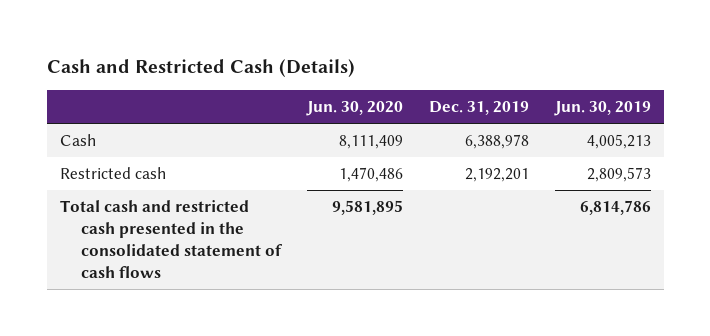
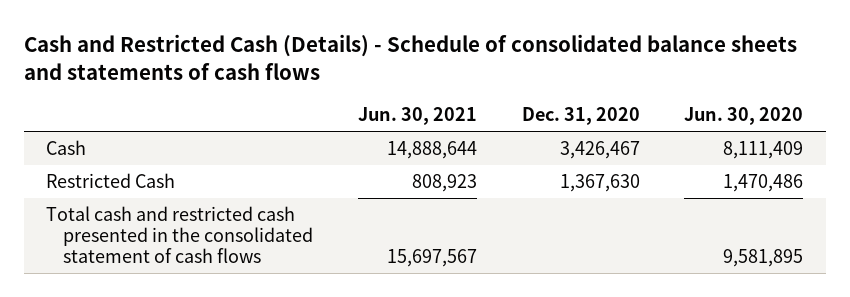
[46,58,355,77] Cash and Restricted Cash (Details) -> [24,33,798,80] Cash and Restricted Cash (Details) - Schedule of consolidated balance sheets and statements of cash flows
[428,101,529,116] Dec. 31, 2019 -> none
[553,101,651,117] Jun. 30, 2019 -> none
none -> [357,106,477,125] Jun. 30, 2021
none -> [521,106,640,125] Dec. 31, 2020
[59,167,166,180] Restricted cash -> [46,173,176,189] Restricted Cash

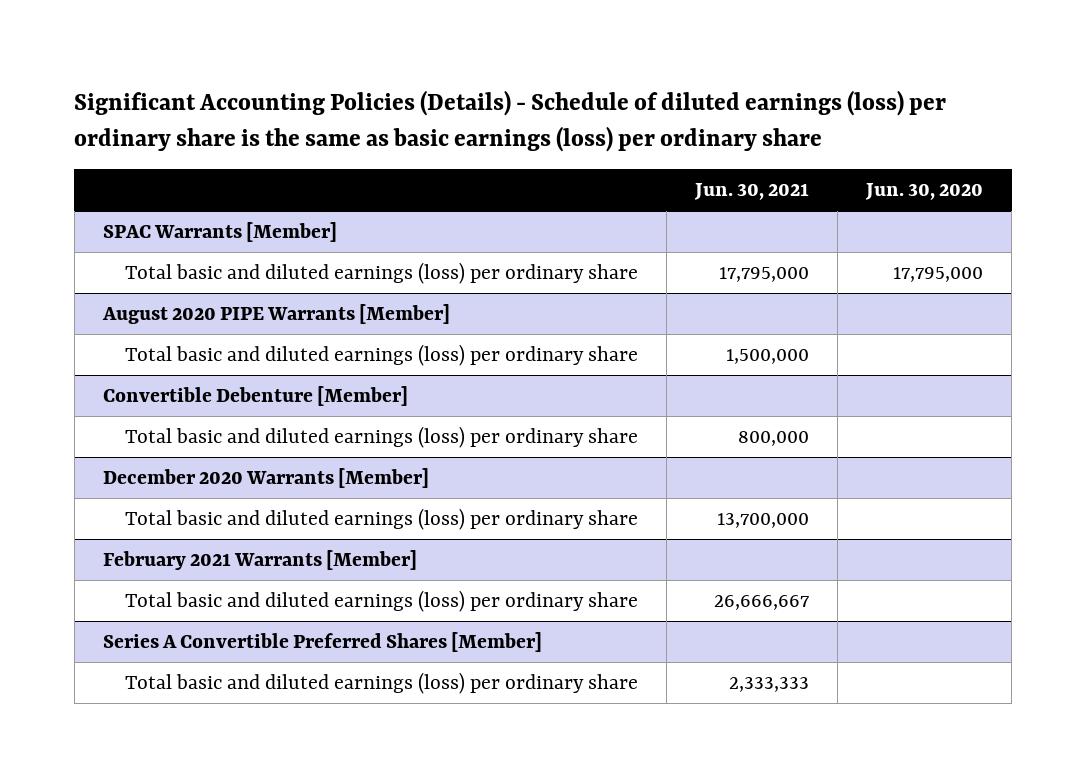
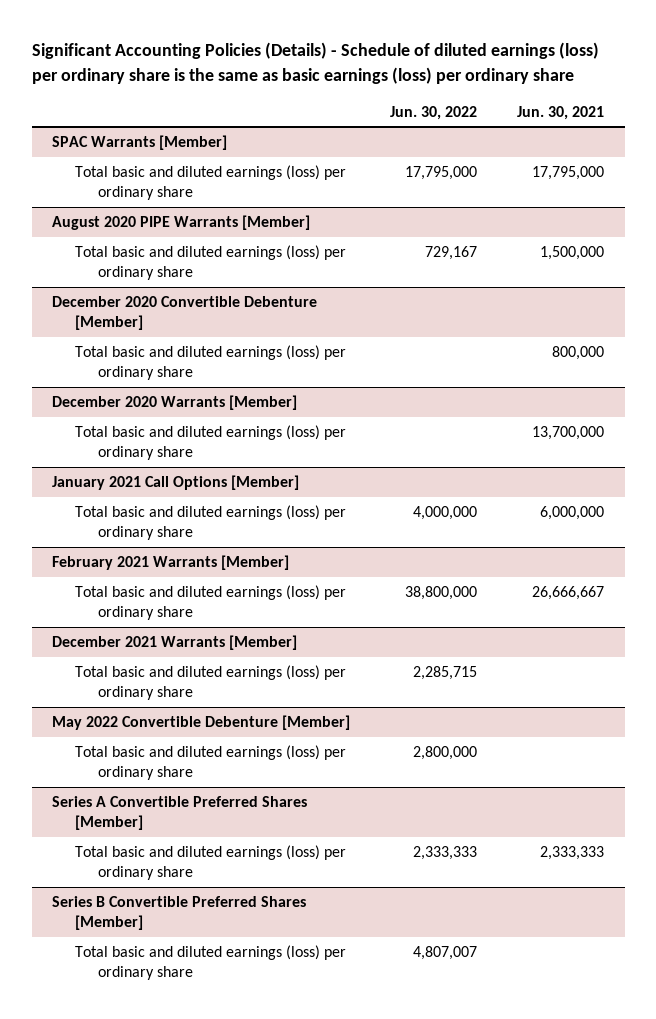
[865,183,984,201] Jun. 30, 2020 -> none
none -> [390,105,478,120] Jun. 30, 2022
[103,386,409,407] Convertible Debenture [Member] -> [51,295,317,331] December 2020 Convertible Debenture [Member]
none -> [51,474,299,490] January 2021 Call Options [Member]
none -> [74,504,346,541] Total basic and diluted earnings (loss) per ordinary share
none -> [51,634,297,650] December 2021 Warrants [Member]
none -> [74,664,346,701] Total basic and diluted earnings (loss) per ordinary share
none -> [51,714,350,730] May 2022 Convertible Debenture [Member]
none -> [74,744,346,781] Total basic and diluted earnings (loss) per ordinary share
none -> [51,895,306,931] Series B Convertible Preferred Shares [Member]
none -> [74,944,346,981] Total basic and diluted earnings (loss) per ordinary share

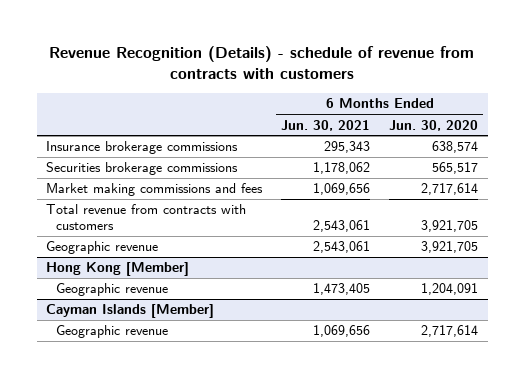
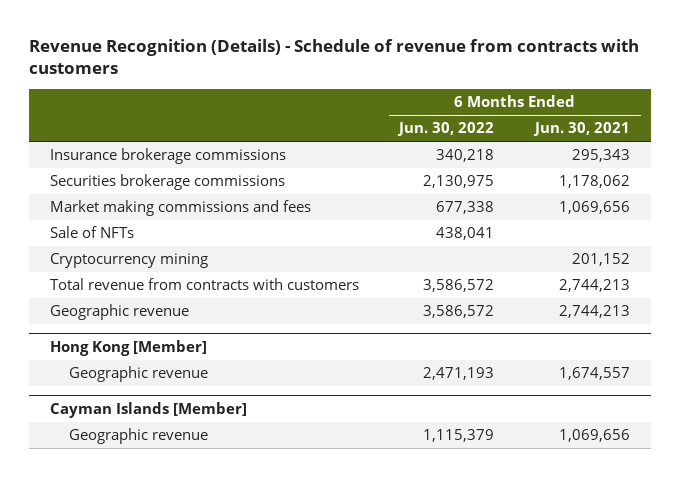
[49,45,475,80] Revenue Recognition (Details) - schedule of revenue from contracts with customers -> [29,38,640,75] Revenue Recognition (Details) - Schedule of revenue from contracts with customers
[389,119,479,131] Jun. 30, 2020 -> none
none -> [397,122,495,137] Jun. 30, 2022
none -> [49,226,134,239] Sale of NFTs
none -> [49,253,208,269] Cryptocurrency mining
[313,220,371,233] 2,543,061 -> [559,279,631,293] 2,744,213
[313,241,371,254] 2,543,061 -> [559,305,631,319] 2,744,213
[313,283,371,296] 1,473,405 -> [559,367,631,381] 1,674,557

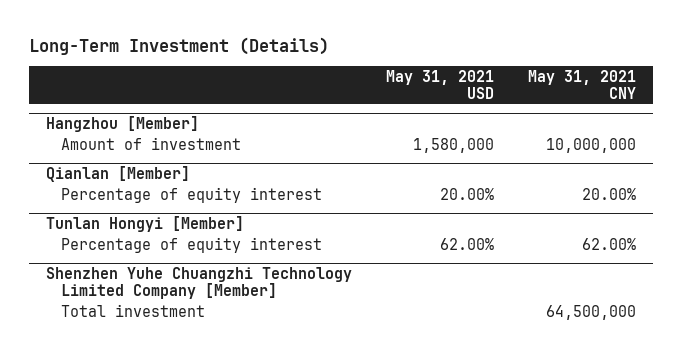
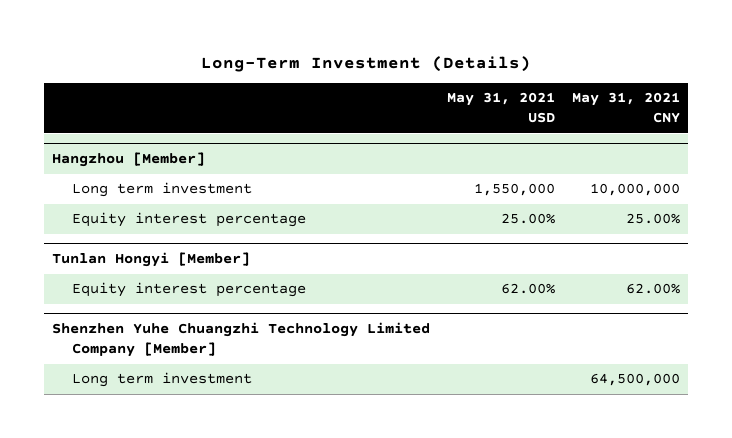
[61,136,242,150] Amount of investment -> none
[46,166,191,183] Qianlan [Member] -> none
none -> [71,182,252,198] Long term investment
[61,186,323,203] Percentage of equity interest -> [71,212,306,228] Equity interest percentage
[440,187,495,200] 20.00% -> [500,213,555,225] 25.00%
[582,187,637,200] 20.00% -> [625,213,680,225] 25.00%
[61,236,323,253] Percentage of equity interest -> [71,282,306,298] Equity interest percentage
[61,303,206,317] Total investment -> [71,372,252,388] Long term investment

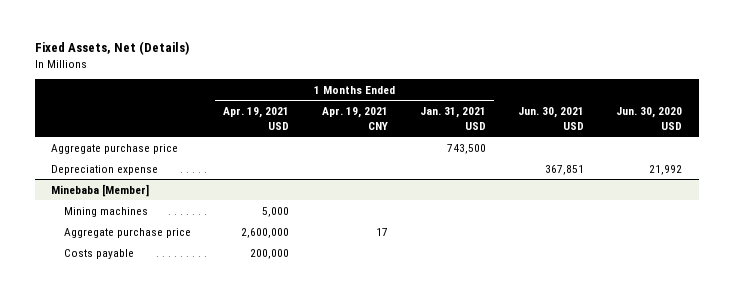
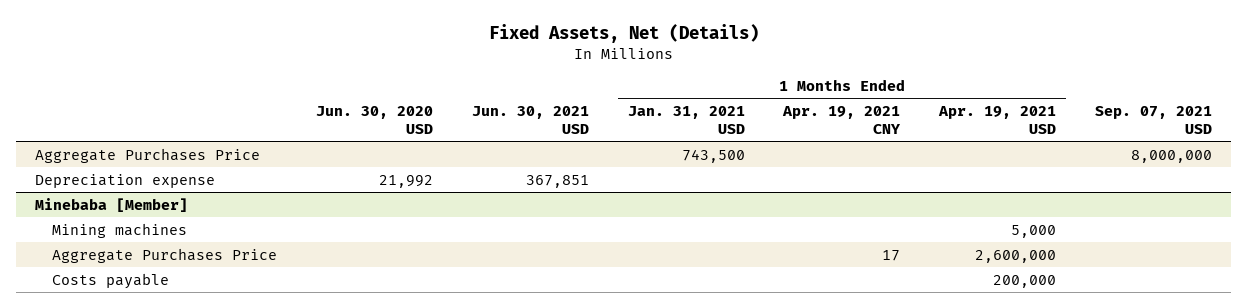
none -> [1094,106,1212,134] Sep. 07, 2021 USD
[51,143,179,154] Aggregate purchase price -> [35,147,261,163] Aggregate Purchases Price
[64,227,192,238] Aggregate purchase price -> [52,247,278,263] Aggregate Purchases Price

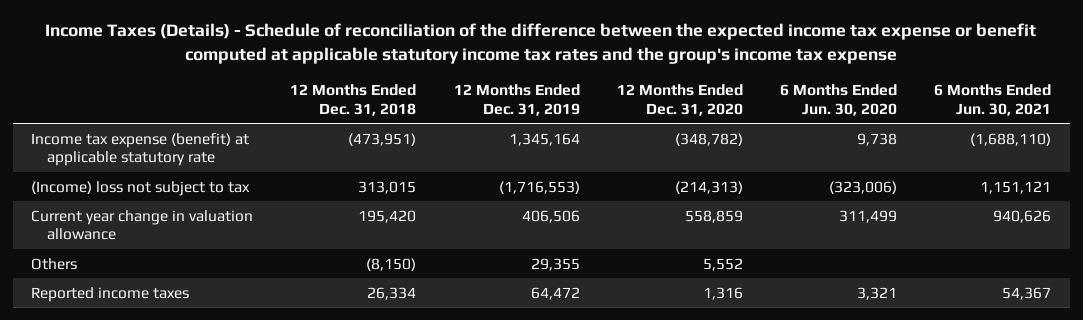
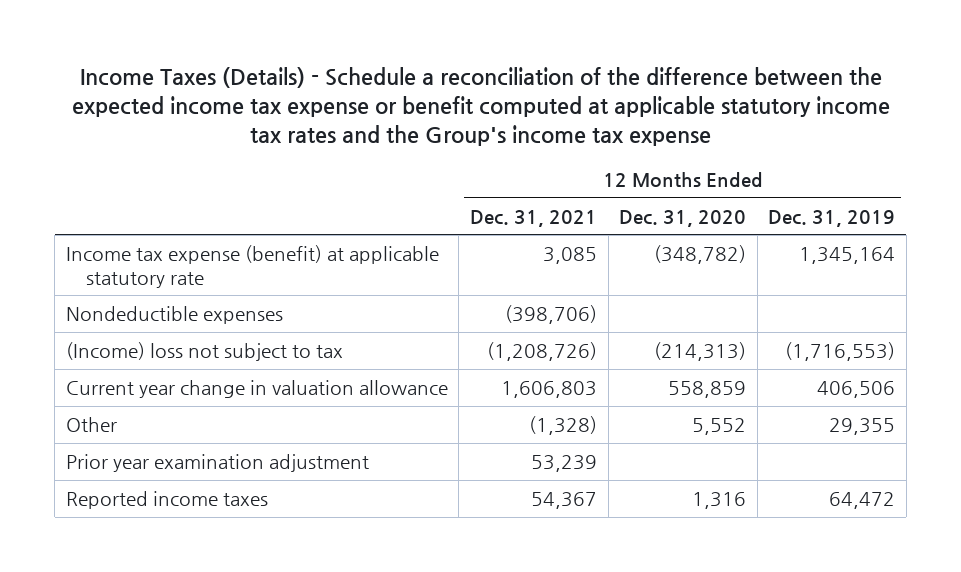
[45,23,1037,64] Income Taxes (Details) - Schedule of reconciliation of the difference between the expected income tax expense or benefit computed at applicable statutory income tax rates and the group's income tax expense -> [71,66,890,147] Income Taxes (Details) - Schedule a reconciliation of the difference between the expected income tax expense or benefit computed at applicable statutory income tax rates and the Group's income tax expense
[290,83,417,116] 12 Months Ended Dec. 31, 2018 -> none
[780,83,898,116] 6 Months Ended Jun. 30, 2020 -> none
[934,83,1052,116] 6 Months Ended Jun. 30, 2021 -> none
none -> [469,209,597,227] Dec. 31, 2021
none -> [65,305,283,324] Nondeductible expenses
[31,257,78,270] Others -> [65,416,117,432] Other
none -> [65,453,369,472] Prior year examination adjustment

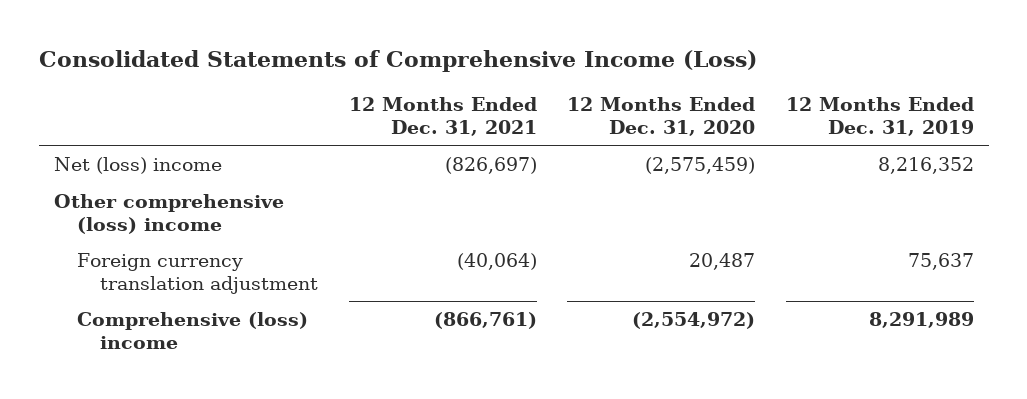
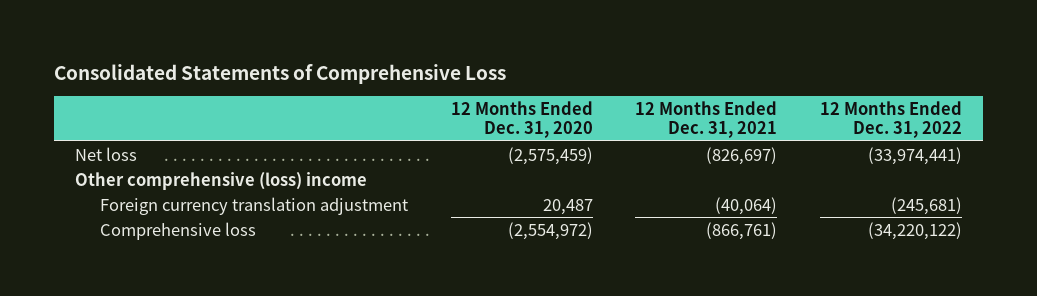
[38,50,757,73] Consolidated Statements of Comprehensive Income (Loss) -> [54,63,507,84] Consolidated Statements of Comprehensive Loss
[785,96,974,136] 12 Months Ended Dec. 31, 2019 -> none
none -> [819,100,962,139] 12 Months Ended Dec. 31, 2022
[53,156,222,174] Net (loss) income -> [75,146,138,161] Net loss
[77,311,309,349] Comprehensive (loss) income -> [100,221,257,240] Comprehensive loss

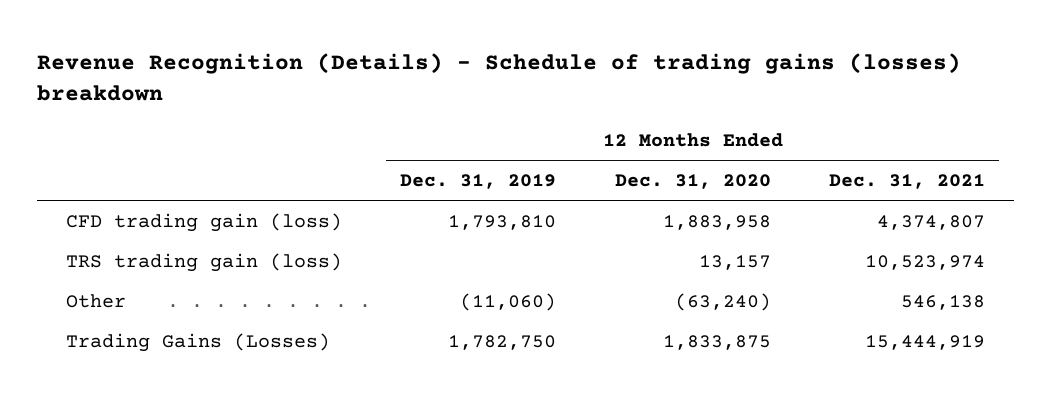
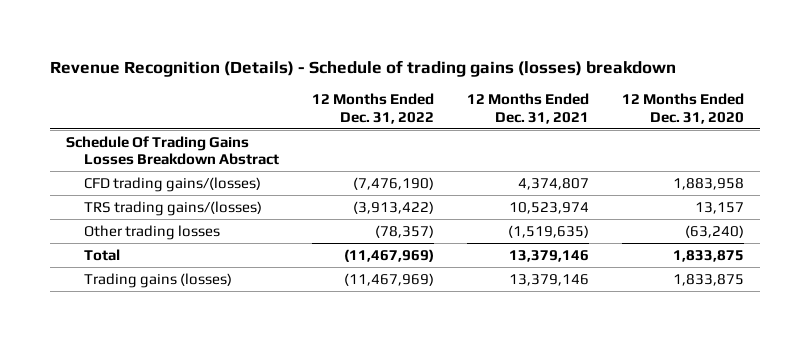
[400,174,557,190] Dec. 31, 2019 -> none
none -> [311,93,434,124] 12 Months Ended Dec. 31, 2022
[66,293,127,308] Other -> none
none -> [66,135,279,166] Schedule Of Trading Gains Losses Breakdown Abstract
[66,212,343,232] CFD trading gain (loss) -> [83,176,261,192] CFD trading gains/(losses)
[66,252,343,272] TRS trading gain (loss) -> [83,200,262,216] TRS trading gains/(losses)
none -> [83,224,220,240] Other trading losses
none -> [83,248,120,261] Total
[66,332,331,352] Trading Gains (Losses) -> [83,272,232,288] Trading gains (losses)
[864,334,985,350] 15,444,919 -> [508,273,589,286] 13,379,146

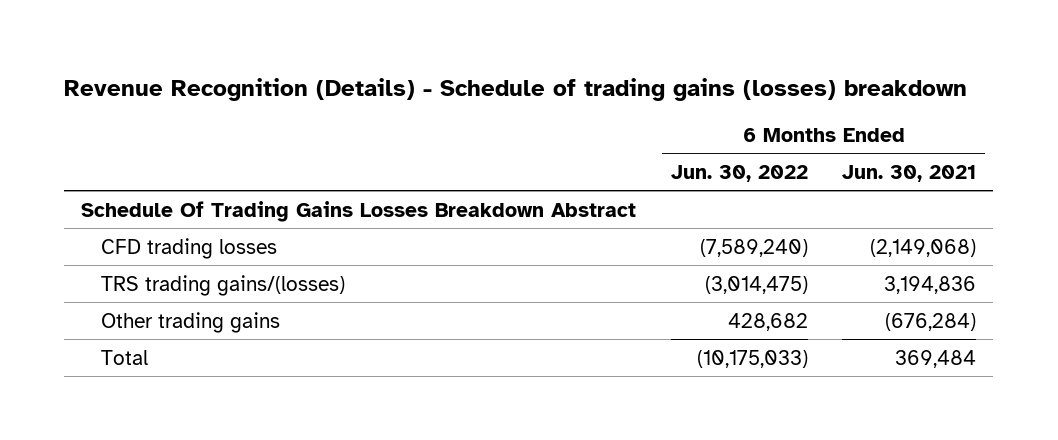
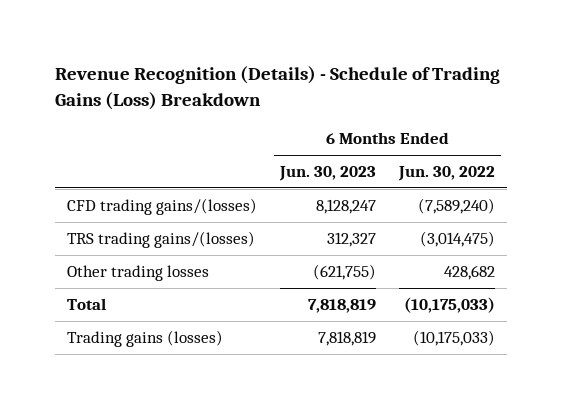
[64,77,968,101] Revenue Recognition (Details) - Schedule of trading gains (losses) breakdown -> [54,66,500,110] Revenue Recognition (Details) - Schedule of Trading Gains (Loss) Breakdown
[842,164,977,182] Jun. 30, 2021 -> none
none -> [278,165,376,181] Jun. 30, 2023
[81,200,637,222] Schedule Of Trading Gains Losses Breakdown Abstract -> none
[101,237,278,259] CFD trading losses -> [66,197,257,215] CFD trading gains/(losses)
[101,311,281,333] Other trading gains -> [66,264,209,281] Other trading losses
none -> [66,329,223,347] Trading gains (losses)

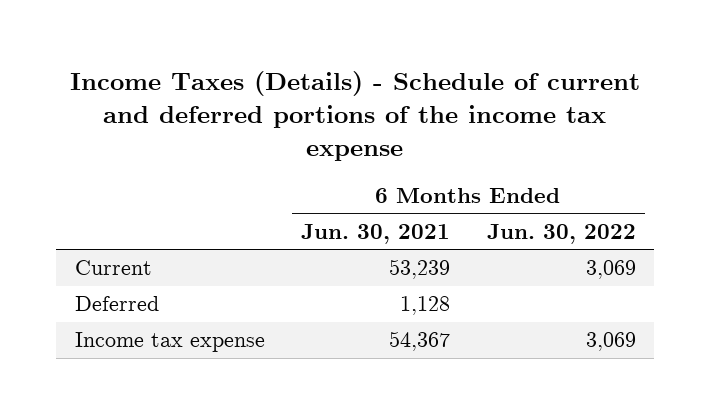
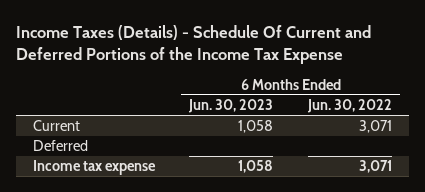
[70,70,641,162] Income Taxes (Details) - Schedule of current and deferred portions of the income tax expense -> [15,25,371,65] Income Taxes (Details) - Schedule Of Current and Deferred Portions of the Income Tax Expense
[301,223,451,244] Jun. 30, 2021 -> none
none -> [188,99,274,114] Jun. 30, 2023
[585,260,636,280] 3,069 -> [358,120,392,134] 3,071
[585,332,636,352] 3,069 -> [358,160,392,174] 3,071

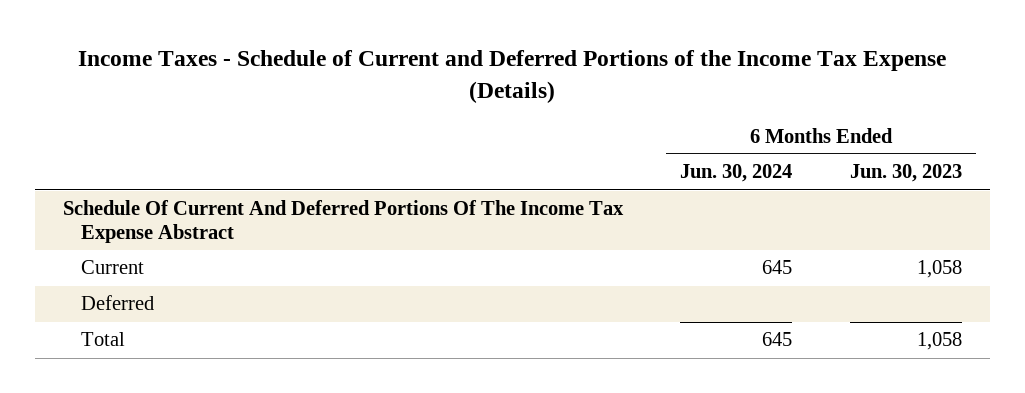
[15,25,371,65] Income Taxes (Details) - Schedule Of Current and Deferred Portions of the Income Tax Expense -> [78,50,947,103] Income Taxes - Schedule of Current and Deferred Portions of the Income Tax Expense (Details)
[306,99,392,114] Jun. 30, 2022 -> none
none -> [680,164,793,183] Jun. 30, 2024
none -> [63,200,625,244] Schedule Of Current And Deferred Portions Of The Income Tax Expense Abstract
[33,160,157,176] Income tax expense -> [81,332,126,347] Total

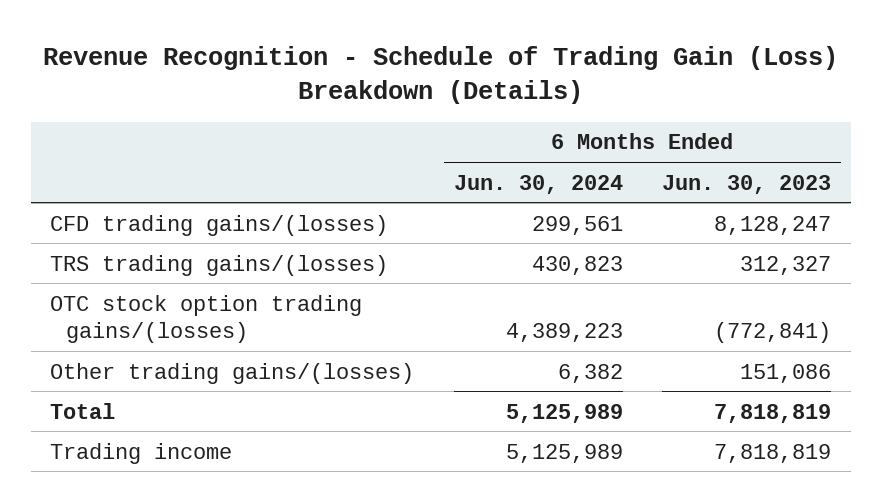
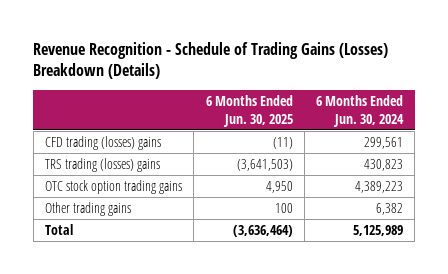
[42,45,838,105] Revenue Recognition - Schedule of Trading Gain (Loss) Breakdown (Details) -> [33,41,389,80] Revenue Recognition - Schedule of Trading Gains (Losses) Breakdown (Details)
[661,174,831,194] Jun. 30, 2023 -> none
none -> [205,94,293,127] 6 Months Ended Jun. 30, 2025
[50,214,389,236] CFD trading gains/(losses) -> [45,135,162,150] CFD trading (losses) gains
[50,254,389,276] TRS trading gains/(losses) -> [45,157,161,172] TRS trading (losses) gains
[50,294,363,344] OTC stock option trading gains/(losses) -> [45,179,183,194] OTC stock option trading gains
[50,362,415,384] Other trading gains/(losses) -> [45,201,132,216] Other trading gains
[50,442,233,464] Trading income -> none

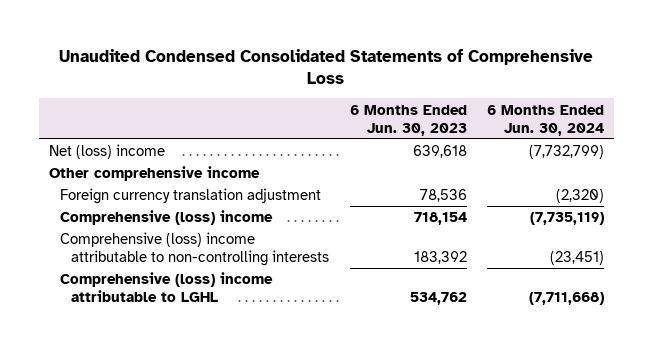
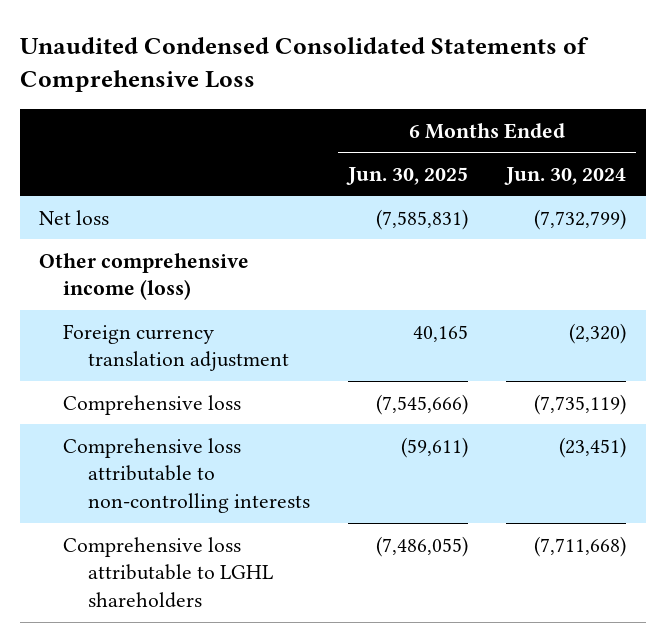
[349,104,467,136] 6 Months Ended Jun. 30, 2023 -> none
none -> [345,166,468,185] Jun. 30, 2025
[49,144,166,160] Net (loss) income -> [39,209,110,225] Net loss
[49,166,261,182] Other comprehensive income -> [39,252,250,301] Other comprehensive income (loss)
[60,210,274,226] Comprehensive (loss) income -> [63,394,242,415] Comprehensive loss
[60,232,330,267] Comprehensive (loss) income attributable to non-controlling interests -> [63,437,310,513] Comprehensive loss attributable to non-controlling interests
[60,272,274,303] Comprehensive (loss) income attributable to LGHL -> [63,536,273,608] Comprehensive loss attributable to LGHL shareholders

